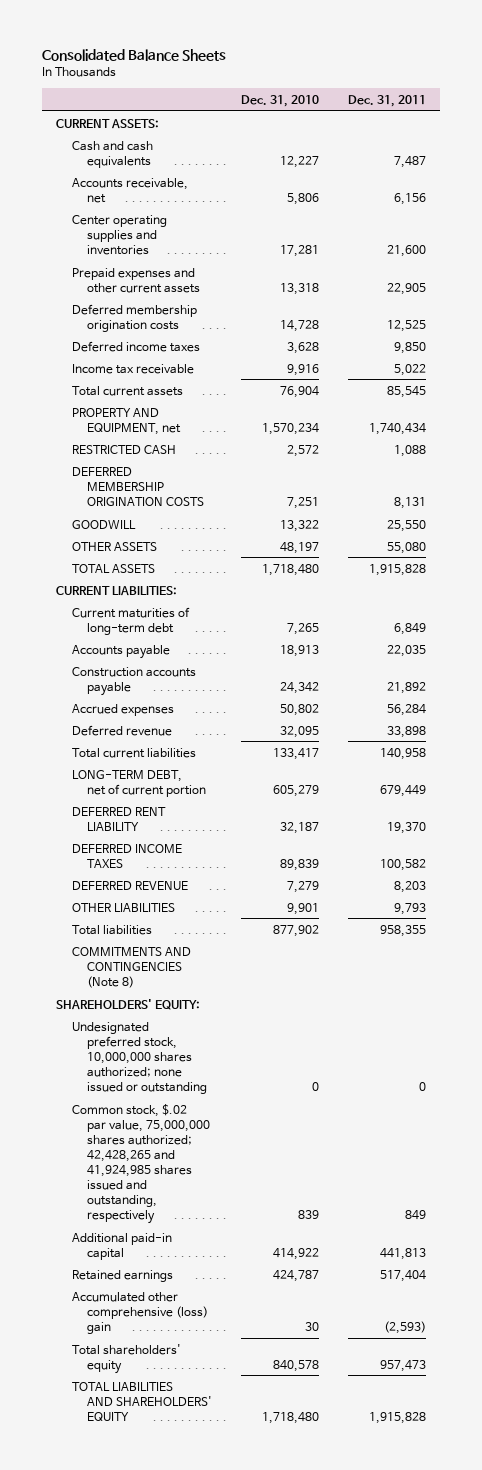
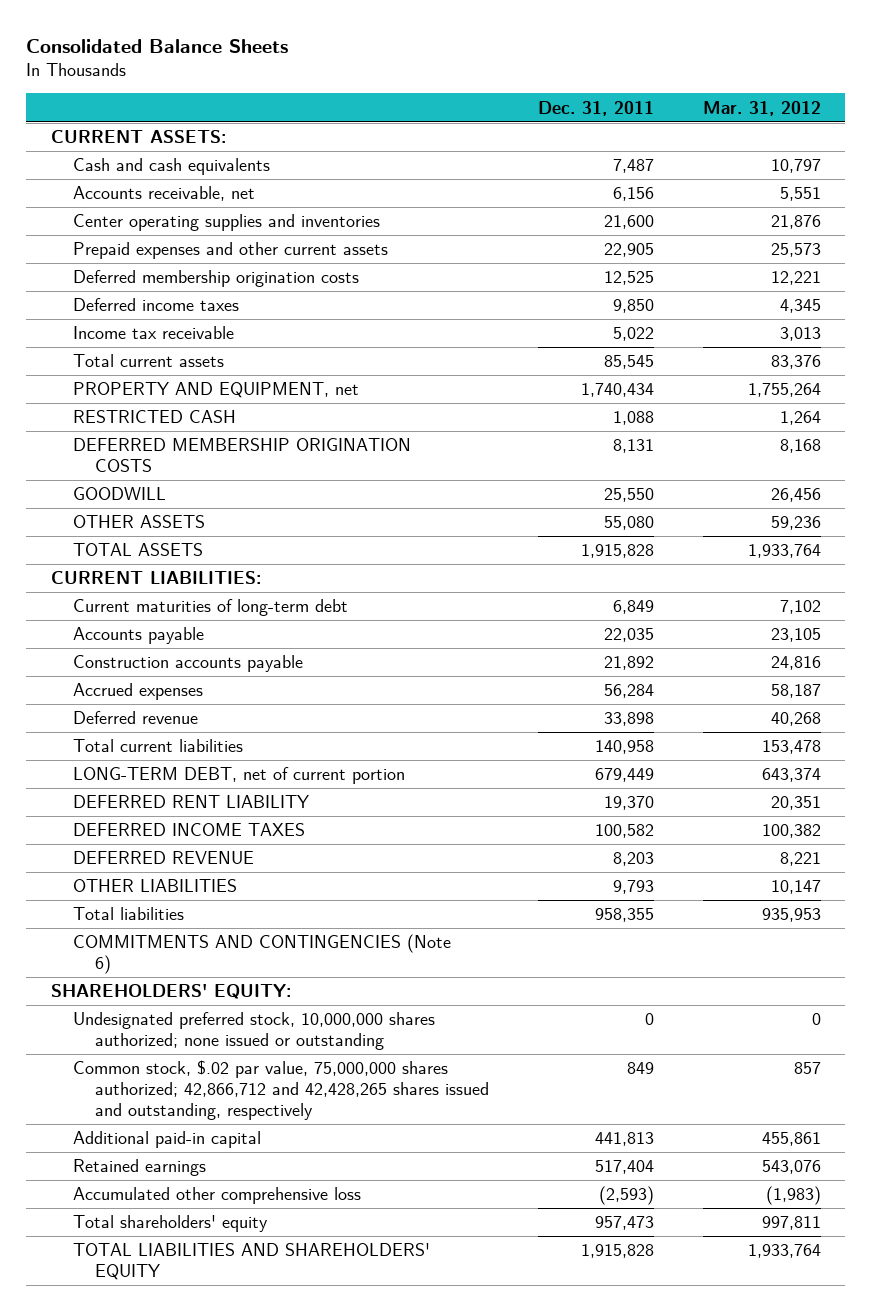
[241,94,320,107] Dec. 31, 2010 -> none
none -> [702,100,821,116] Mar. 31, 2012
[71,946,191,988] COMMITMENTS AND CONTINGENCIES (Note 8) -> [72,934,451,974] COMMITMENTS AND CONTINGENCIES (Note 6)
[71,1103,211,1225] Common stock, $.02 par value, 75,000,000 shares authorized; 42,428,265 and 41,924,985 shares issued and outstanding, respectively -> [72,1060,489,1120] Common stock, $.02 par value, 75,000,000 shares authorized; 42,866,712 and 42,428,265 shares issued and outstanding, respectively
[71,1291,209,1334] Accumulated other comprehensive (loss) gain -> [72,1187,361,1205] Accumulated other comprehensive loss

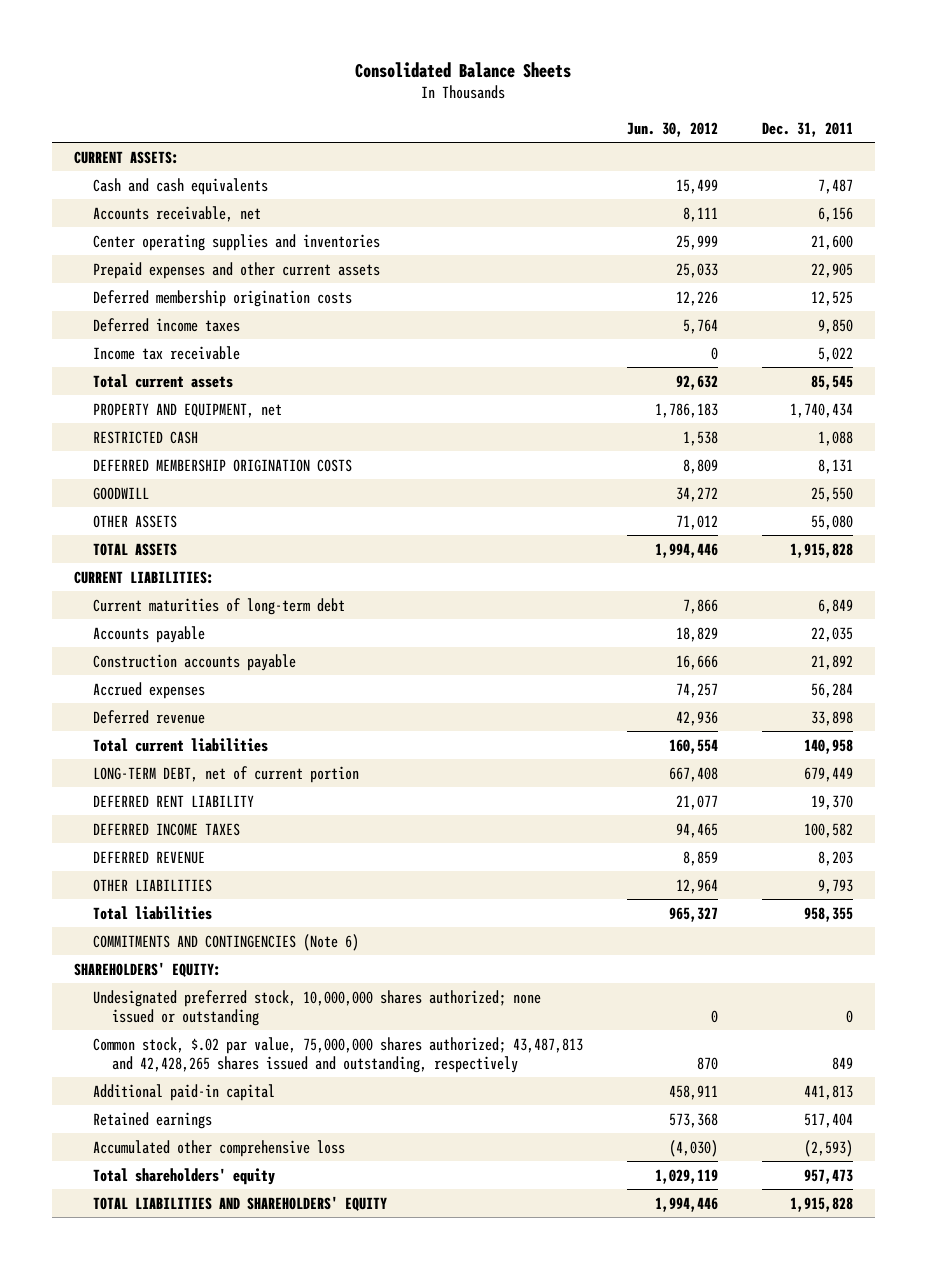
[702,100,821,116] Mar. 31, 2012 -> none
none -> [626,121,718,137] Jun. 30, 2012
[72,1060,489,1120] Common stock, $.02 par value, 75,000,000 shares authorized; 42,866,712 and 42,428,265 shares issued and outstanding, respectively -> [92,1036,583,1073] Common stock, $.02 par value, 75,000,000 shares authorized; 43,487,813 and 42,428,265 shares issued and outstanding, respectively

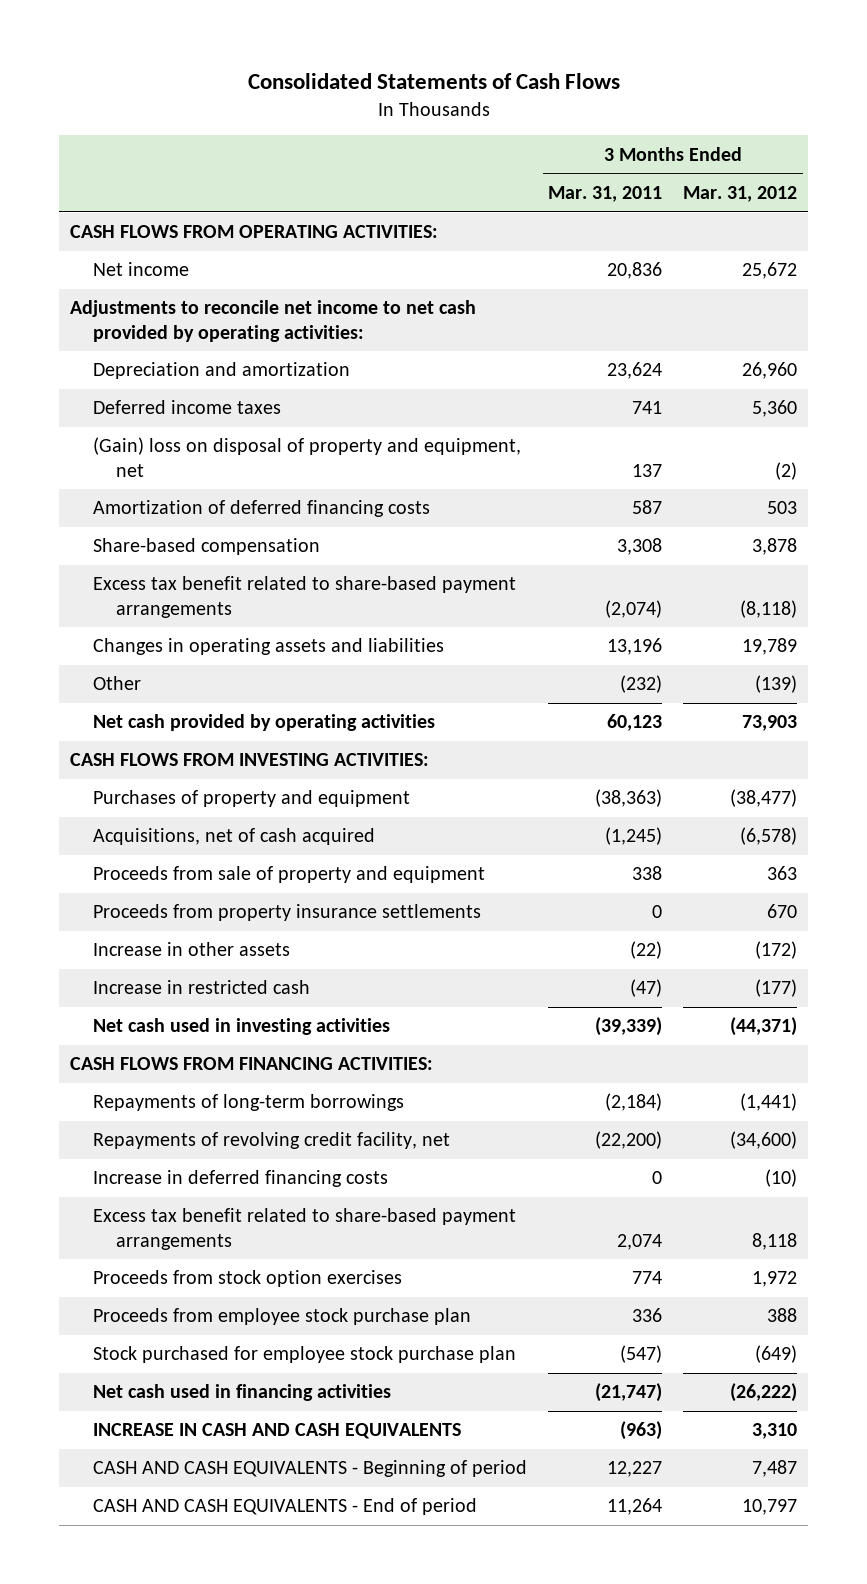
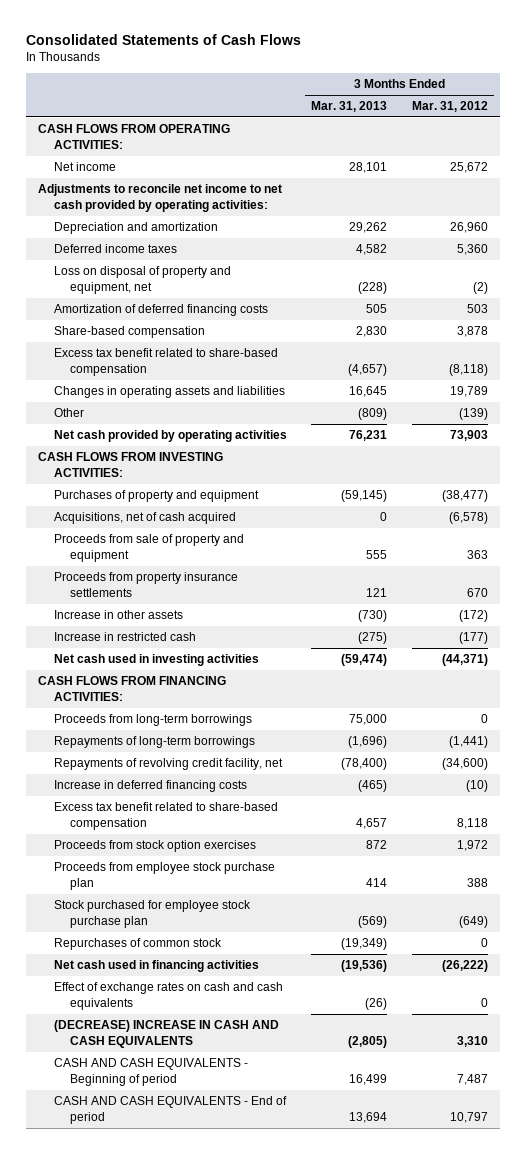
[548,185,663,202] Mar. 31, 2011 -> none
none -> [311,101,388,113] Mar. 31, 2013
[92,437,521,477] (Gain) loss on disposal of property and equipment, net -> [53,266,231,294] Loss on disposal of property and equipment, net
[92,576,516,618] Excess tax benefit related to share-based payment arrangements -> [53,348,278,376] Excess tax benefit related to share-based compensation
none -> [53,714,252,727] Proceeds from long-term borrowings
[92,1208,516,1250] Excess tax benefit related to share-based payment arrangements -> [53,802,278,830] Excess tax benefit related to share-based compensation
none -> [53,938,222,951] Repurchases of common stock
none -> [53,982,283,1010] Effect of exchange rates on cash and cash equivalents
[92,1423,461,1440] INCREASE IN CASH AND CASH EQUIVALENTS -> [53,1020,279,1048] (DECREASE) INCREASE IN CASH AND CASH EQUIVALENTS

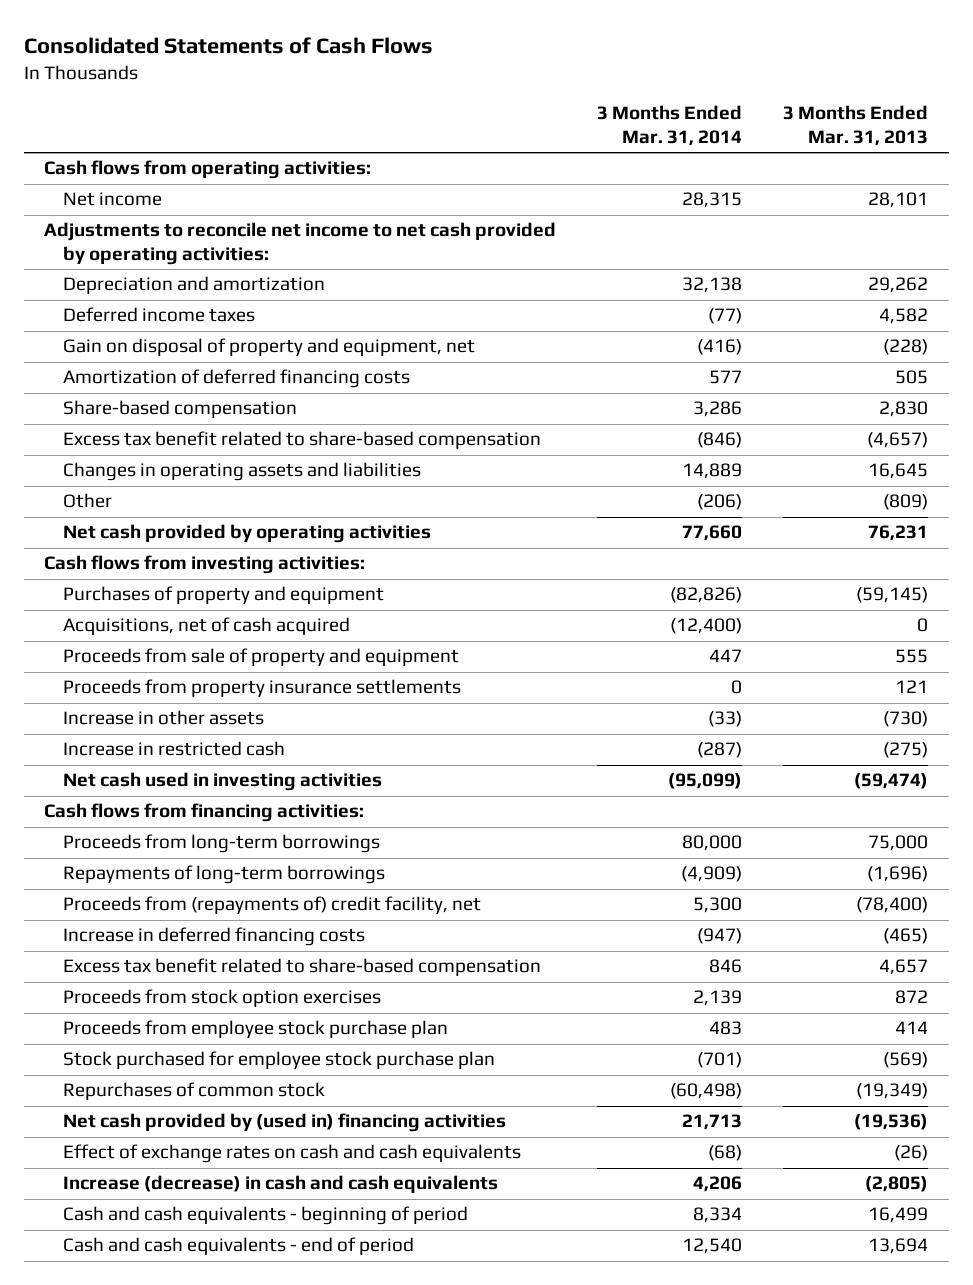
[412,101,489,113] Mar. 31, 2012 -> none
none -> [597,105,743,147] 3 Months Ended Mar. 31, 2014
[38,124,231,149] CASH FLOWS FROM OPERATING ACTIVITIES: -> [44,160,372,180] Cash flows from operating activities:
[53,266,231,294] Loss on disposal of property and equipment, net -> [63,338,476,357] Gain on disposal of property and equipment, net
[38,452,224,477] CASH FLOWS FROM INVESTING ACTIVITIES: -> [44,555,366,575] Cash flows from investing activities:
[38,676,227,701] CASH FLOWS FROM FINANCING ACTIVITIES: -> [44,803,365,823] Cash flows from financing activities:
[53,758,283,771] Repayments of revolving credit facility, net -> [63,896,482,915] Proceeds from (repayments of) credit facility, net
[53,960,259,973] Net cash used in financing activities -> [63,1113,507,1133] Net cash provided by (used in) financing activities
[53,1020,279,1048] (DECREASE) INCREASE IN CASH AND CASH EQUIVALENTS -> [63,1175,499,1194] Increase (decrease) in cash and cash equivalents
[53,1058,248,1086] CASH AND CASH EQUIVALENTS - Beginning of period -> [63,1206,469,1226] Cash and cash equivalents - beginning of period
[53,1096,287,1124] CASH AND CASH EQUIVALENTS - End of period -> [63,1237,415,1256] Cash and cash equivalents - end of period

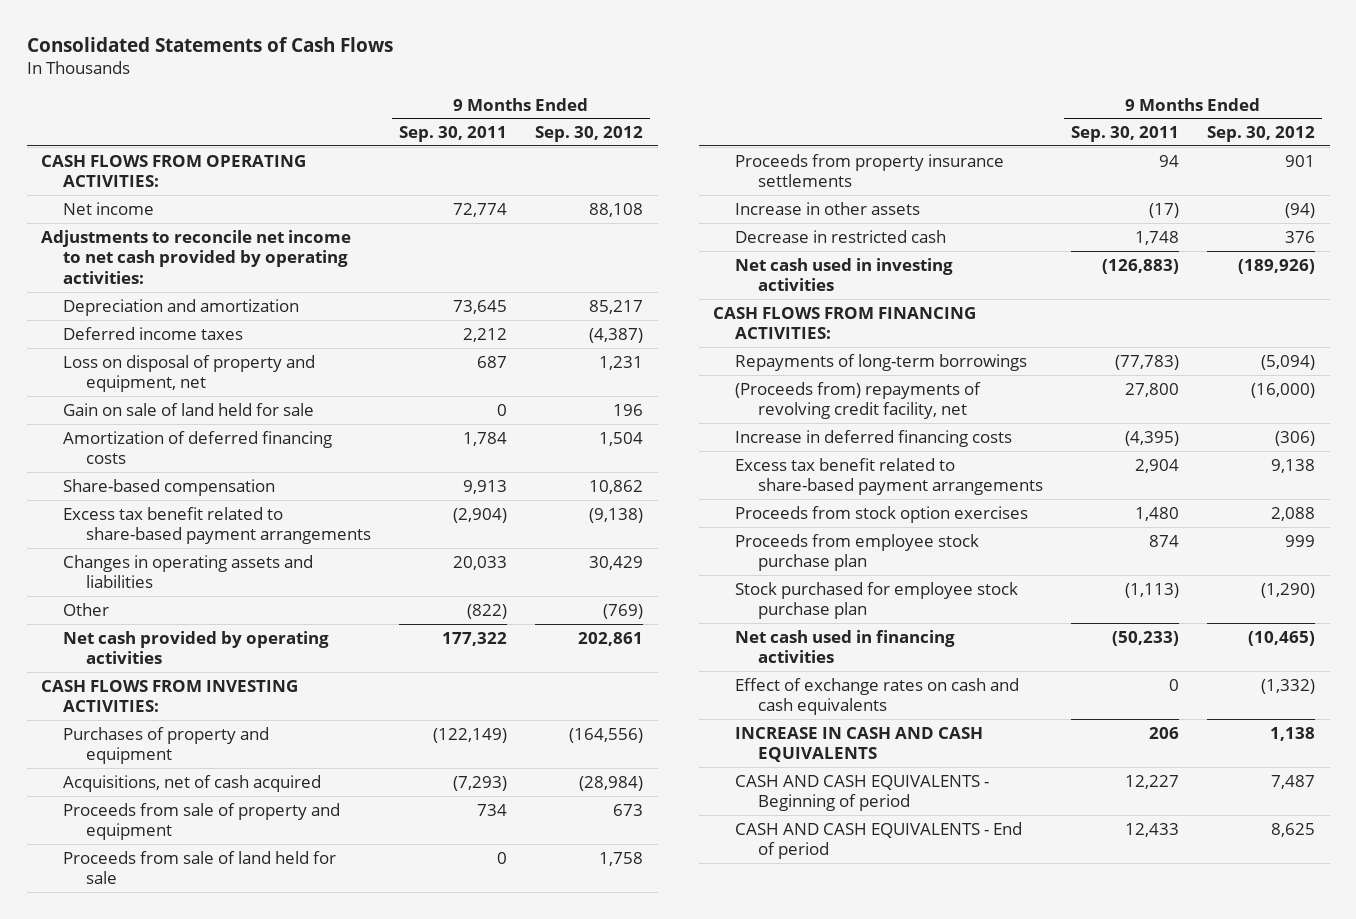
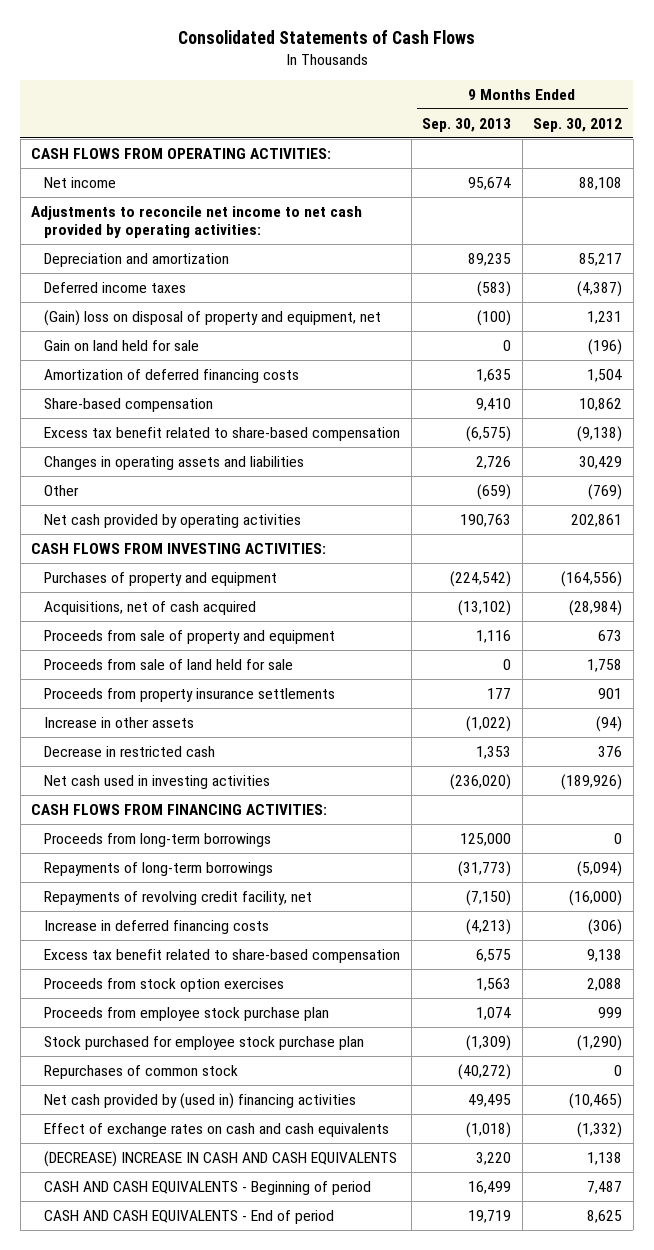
[399,126,508,143] Sep. 30, 2011 -> none
none -> [422,117,512,132] Sep. 30, 2013
[63,354,316,393] Loss on disposal of property and equipment, net -> [44,309,382,326] (Gain) loss on disposal of property and equipment, net
[63,402,315,416] Gain on sale of land held for sale -> [44,339,200,351] Gain on land held for sale
[613,403,644,416] 196 -> [588,338,623,355] (196)
[63,506,371,545] Excess tax benefit related to share-based payment arrangements -> [44,426,401,441] Excess tax benefit related to share-based compensation
none -> [44,832,272,847] Proceeds from long-term borrowings
[735,381,982,420] (Proceeds from) repayments of revolving credit facility, net -> [44,890,313,905] Repayments of revolving credit facility, net
[735,457,1043,496] Excess tax benefit related to share-based payment arrangements -> [44,948,401,963] Excess tax benefit related to share-based compensation
none -> [44,1064,239,1079] Repurchases of common stock
[735,629,956,664] Net cash used in financing activities -> [44,1092,357,1109] Net cash provided by (used in) financing activities
[735,726,984,763] INCREASE IN CASH AND CASH EQUIVALENTS -> [44,1150,398,1167] (DECREASE) INCREASE IN CASH AND CASH EQUIVALENTS

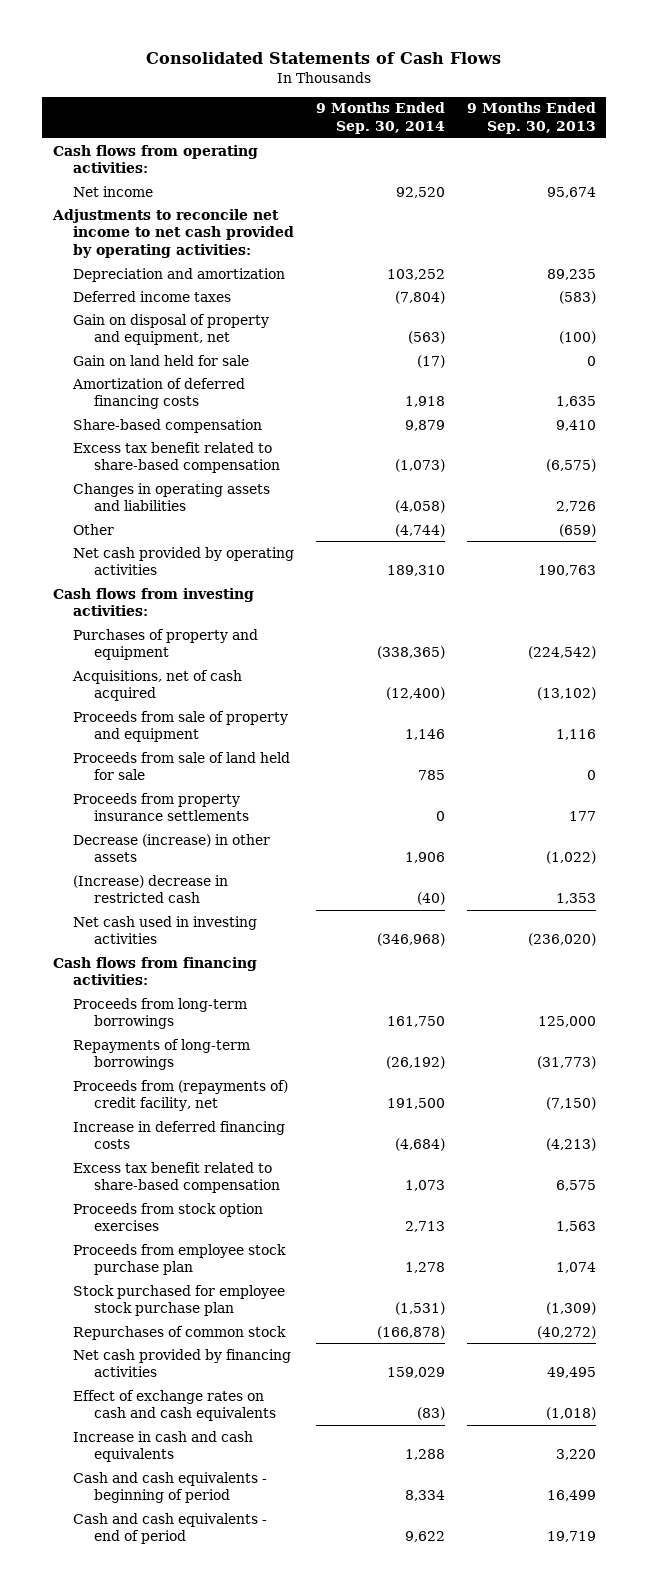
[533,117,623,132] Sep. 30, 2012 -> none
none -> [315,102,445,134] 9 Months Ended Sep. 30, 2014
[31,147,332,159] CASH FLOWS FROM OPERATING ACTIVITIES: -> [53,144,259,174] Cash flows from operating activities:
[44,309,382,326] (Gain) loss on disposal of property and equipment, net -> [73,313,270,346] Gain on disposal of property and equipment, net
[31,542,327,554] CASH FLOWS FROM INVESTING ACTIVITIES: -> [53,587,255,617] Cash flows from investing activities:
[44,716,195,728] Increase in other assets -> [73,833,271,863] Decrease (increase) in other assets
[44,745,216,757] Decrease in restricted cash -> [73,874,229,904] (Increase) decrease in restricted cash
[31,803,328,815] CASH FLOWS FROM FINANCING ACTIVITIES: -> [53,956,258,986] Cash flows from financing activities:
[44,890,313,905] Repayments of revolving credit facility, net -> [73,1079,289,1112] Proceeds from (repayments of) credit facility, net
[44,1092,357,1109] Net cash provided by (used in) financing activities -> [73,1348,292,1378] Net cash provided by financing activities
[44,1150,398,1167] (DECREASE) INCREASE IN CASH AND CASH EQUIVALENTS -> [73,1430,254,1463] Increase in cash and cash equivalents
[44,1180,372,1195] CASH AND CASH EQUIVALENTS - Beginning of period -> [73,1471,268,1504] Cash and cash equivalents - beginning of period
[44,1209,335,1224] CASH AND CASH EQUIVALENTS - End of period -> [73,1512,268,1545] Cash and cash equivalents - end of period

